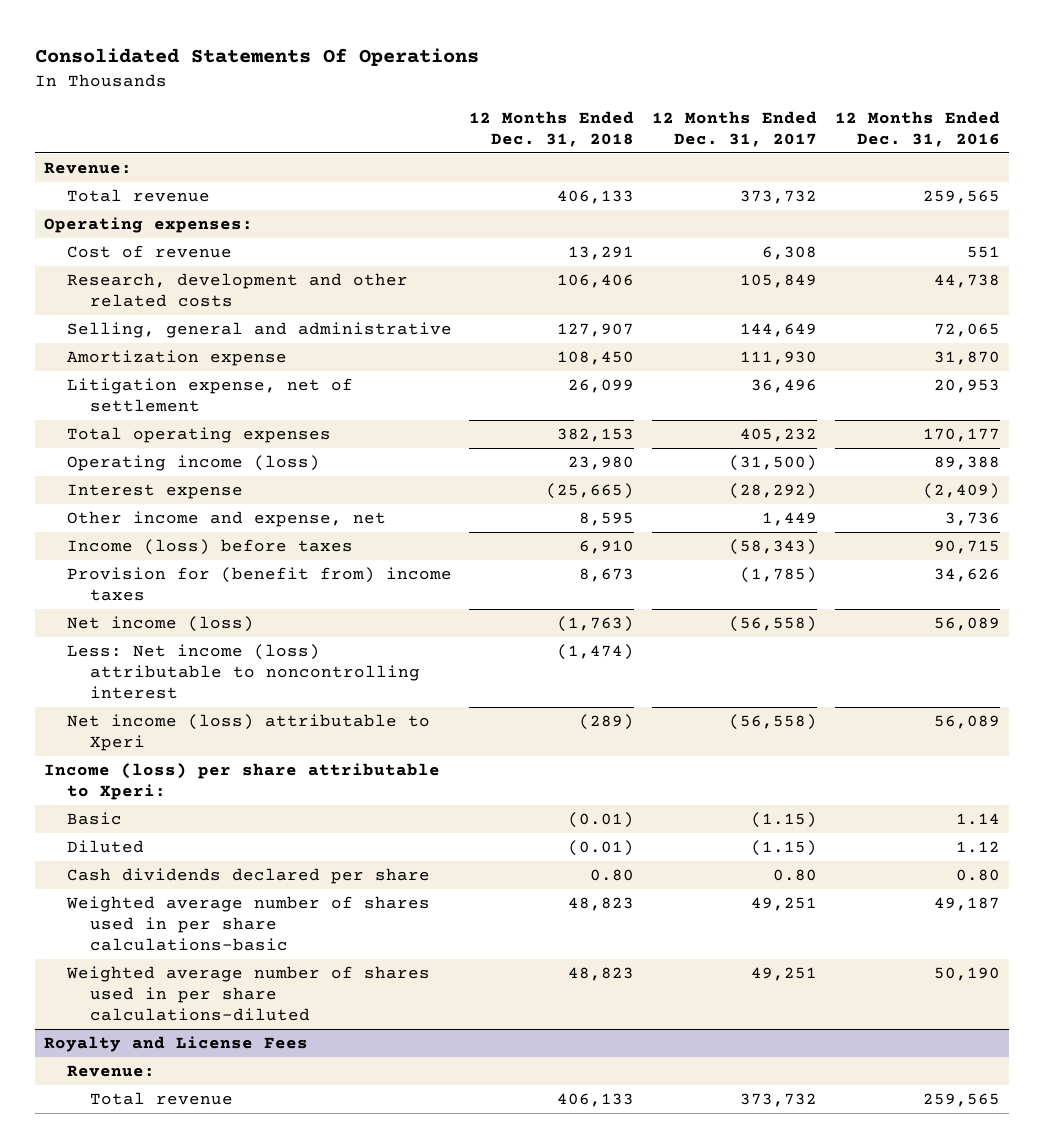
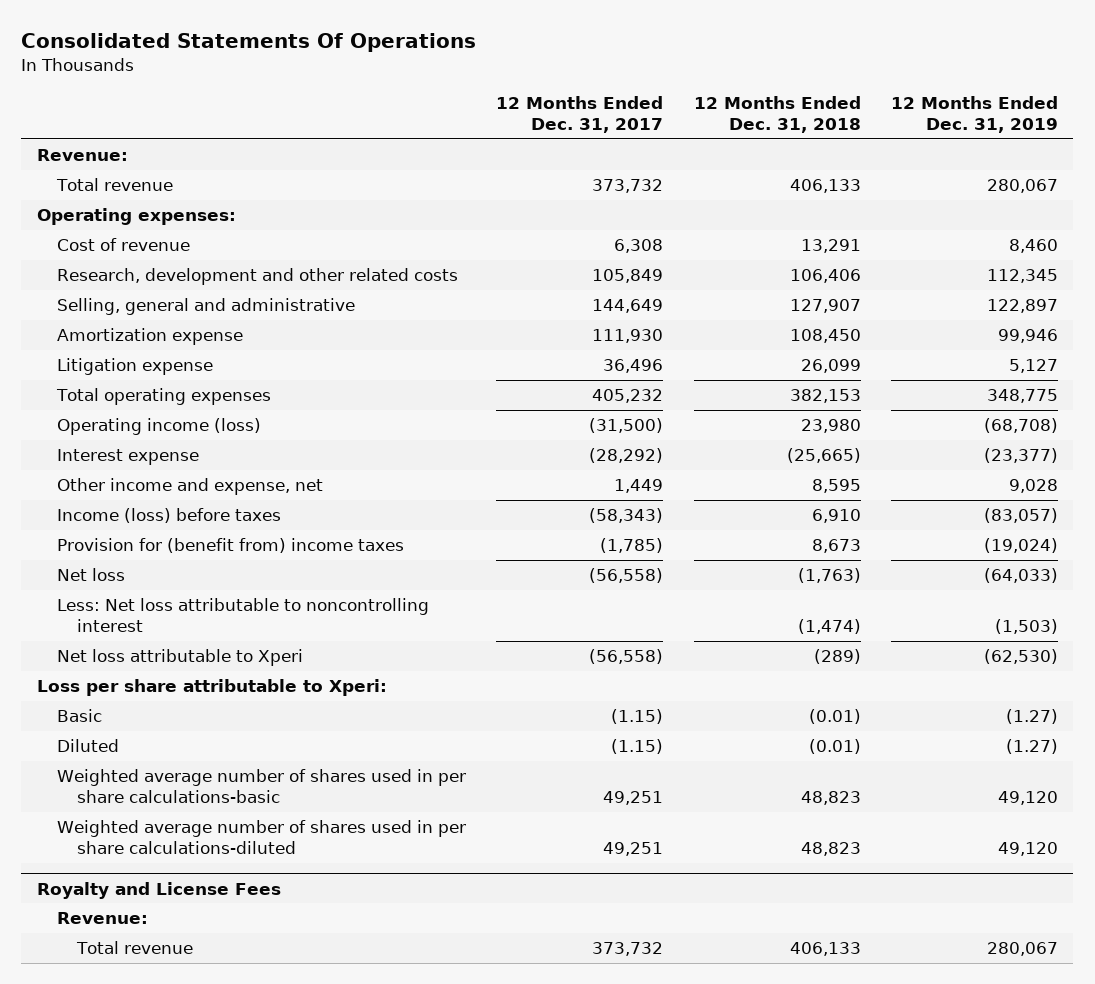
[835,111,1001,147] 12 Months Ended Dec. 31, 2016 -> none
none -> [891,96,1059,133] 12 Months Ended Dec. 31, 2019
[66,378,353,413] Litigation expense, net of settlement -> [56,358,213,376] Litigation expense
[66,616,254,633] Net income (loss) -> [56,568,125,582] Net loss
[66,644,420,699] Less: Net income (loss) attributable to noncontrolling interest -> [56,598,429,632] Less: Net loss attributable to noncontrolling interest
[66,714,430,752] Net income (loss) attributable to Xperi -> [56,649,303,667] Net loss attributable to Xperi
[43,763,440,801] Income (loss) per share attributable to Xperi: -> [36,679,387,697] Loss per share attributable to Xperi:
[66,868,430,885] Cash dividends declared per share -> none

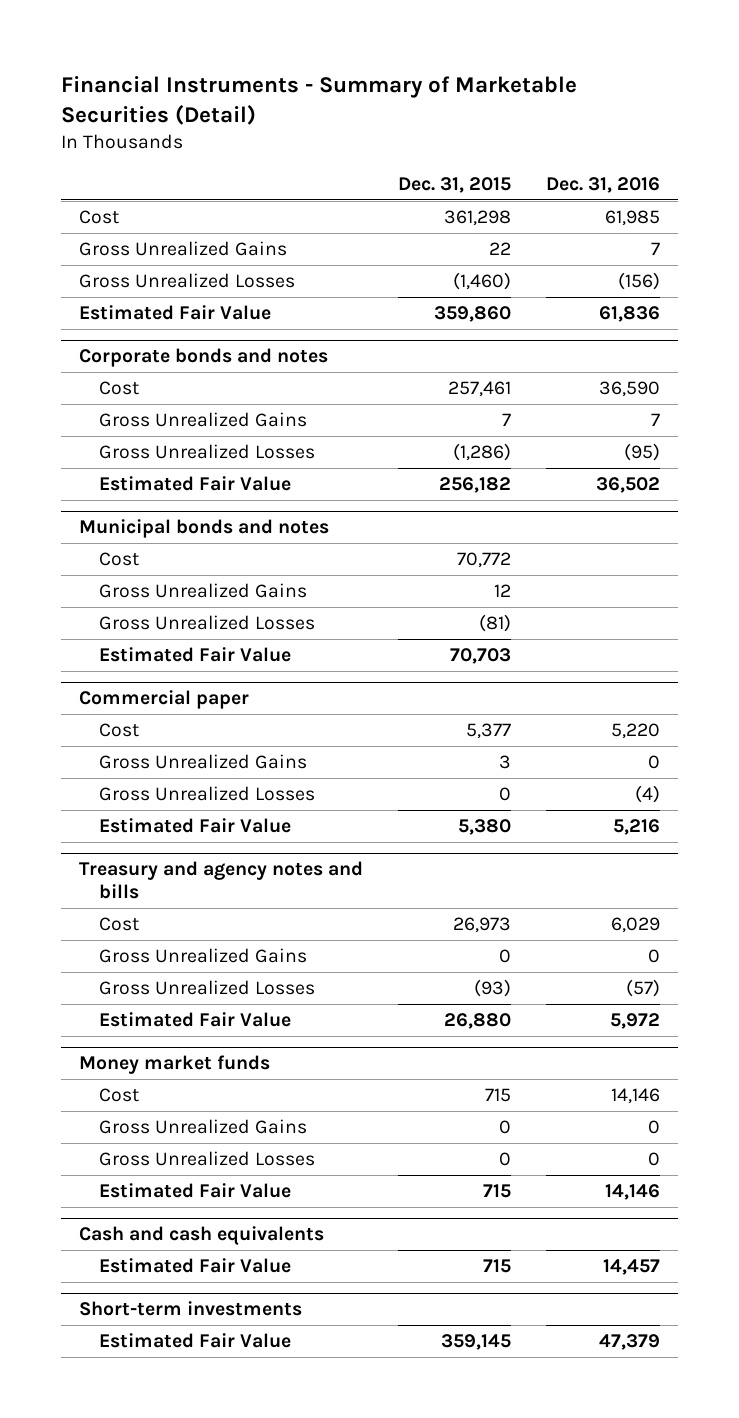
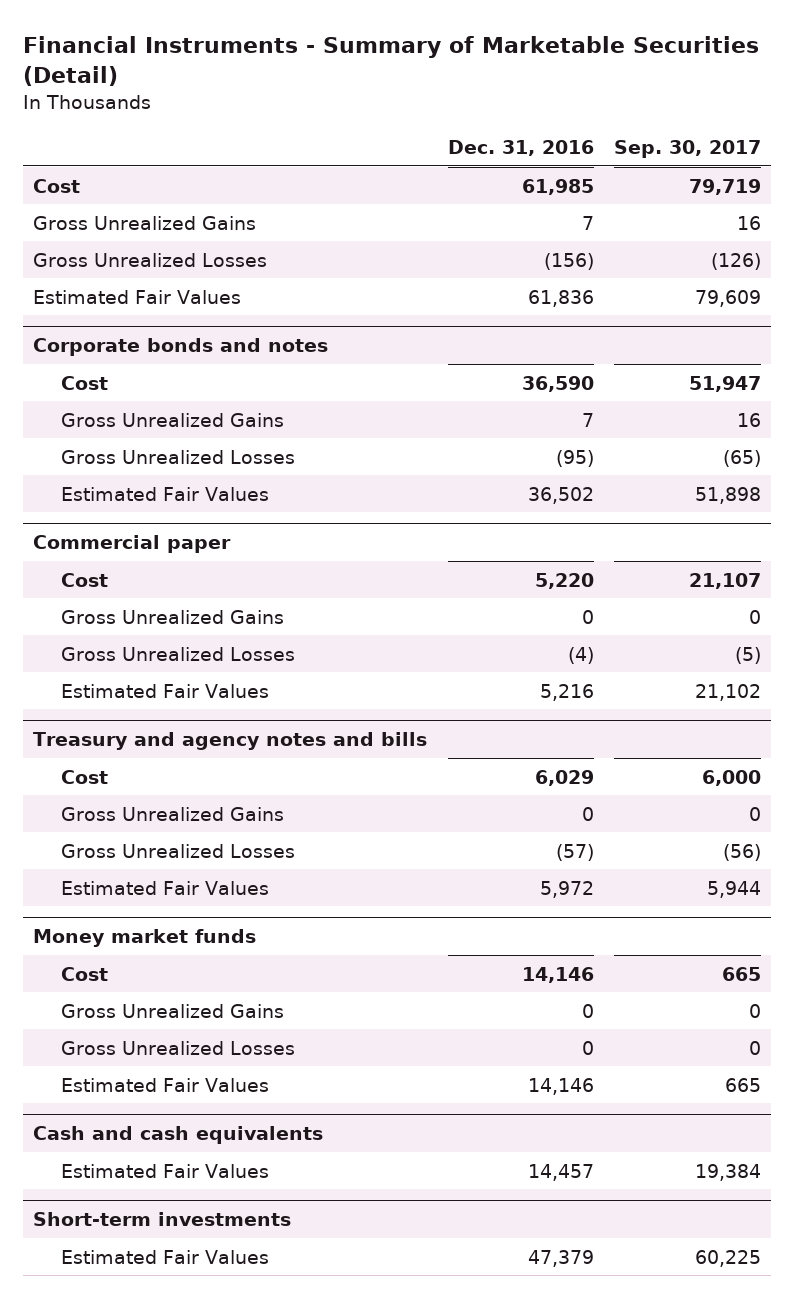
[397,176,511,193] Dec. 31, 2015 -> none
none -> [614,139,762,158] Sep. 30, 2017
[78,305,271,321] Estimated Fair Value -> [33,289,242,304] Estimated Fair Values
[78,519,329,539] Municipal bonds and notes -> none
[99,552,140,567] Cost -> none
[99,583,308,599] Gross Unrealized Gains -> none
[99,615,316,631] Gross Unrealized Losses -> none
[99,647,292,663] Estimated Fair Value -> none
[99,476,292,492] Estimated Fair Value -> [61,486,270,501] Estimated Fair Values
[99,818,292,834] Estimated Fair Value -> [61,683,270,698] Estimated Fair Values
[99,1012,292,1028] Estimated Fair Value -> [61,880,270,895] Estimated Fair Values
[99,1183,292,1199] Estimated Fair Value -> [61,1077,270,1092] Estimated Fair Values
[99,1258,292,1274] Estimated Fair Value -> [61,1163,270,1178] Estimated Fair Values
[99,1333,292,1349] Estimated Fair Value -> [61,1249,270,1264] Estimated Fair Values

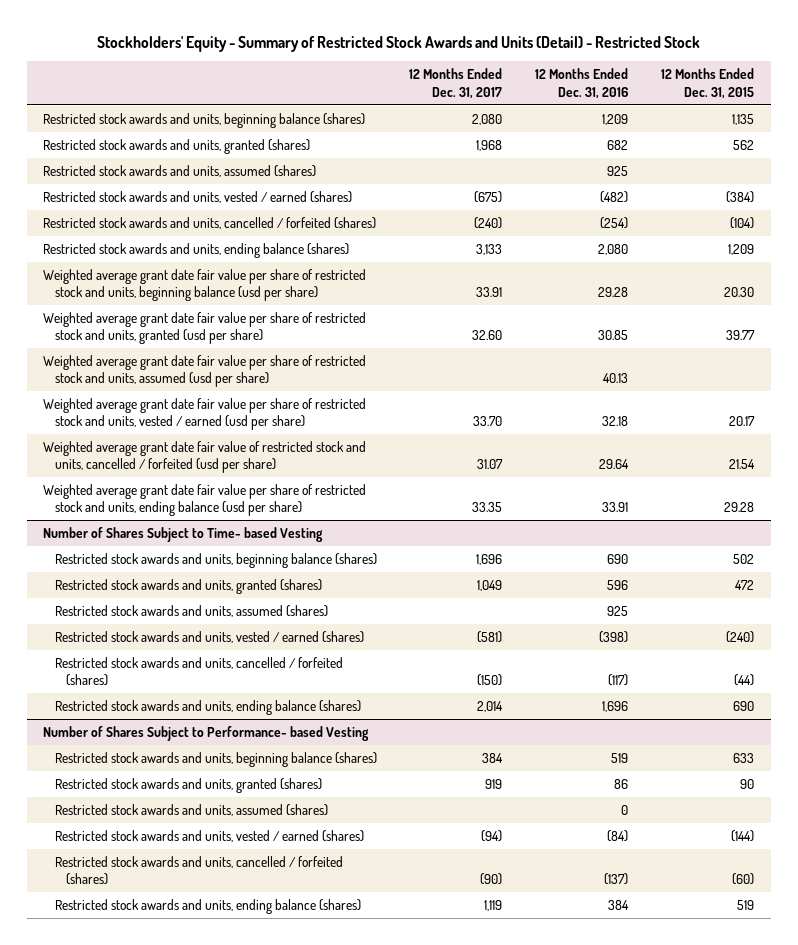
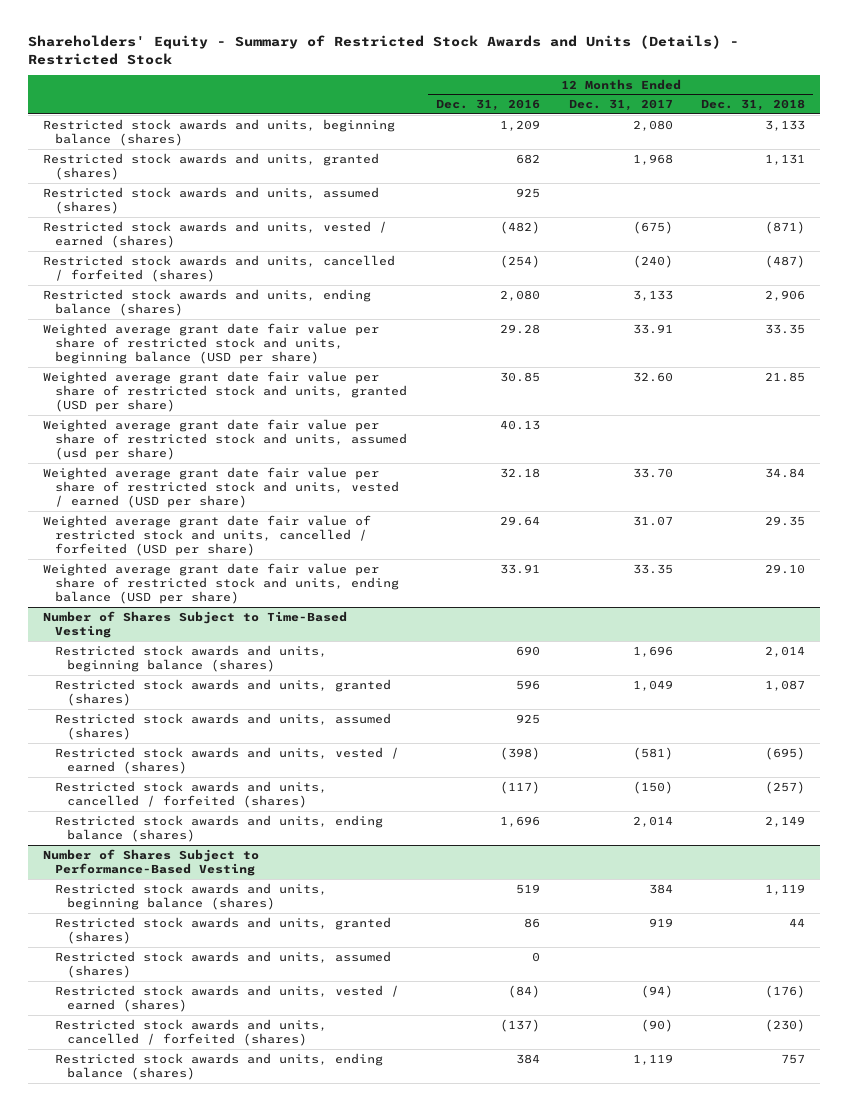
[96,35,700,52] Stockholders' Equity - Summary of Restricted Stock Awards and Units (Detail) - Restricted Stock -> [28,35,740,65] Shareholders' Equity - Summary of Restricted Stock Awards and Units (Details) - Restricted Stock
[661,68,755,99] 12 Months Ended Dec. 31, 2015 -> none
none -> [701,99,806,112] Dec. 31, 2018
[43,269,367,302] Weighted average grant date fair value per share of restricted stock and units, beginning balance (usd per share) -> [42,322,379,365] Weighted average grant date fair value per share of restricted stock and units, beginning balance (USD per share)
[43,312,367,345] Weighted average grant date fair value per share of restricted stock and units, granted (usd per share) -> [42,370,407,413] Weighted average grant date fair value per share of restricted stock and units, granted (USD per share)
[43,398,367,431] Weighted average grant date fair value per share of restricted stock and units, vested / earned (usd per share) -> [42,466,399,509] Weighted average grant date fair value per share of restricted stock and units, vested / earned (USD per share)
[43,441,367,474] Weighted average grant date fair value of restricted stock and units, cancelled / forfeited (usd per share) -> [42,514,371,557] Weighted average grant date fair value of restricted stock and units, cancelled / forfeited (USD per share)
[43,484,367,517] Weighted average grant date fair value per share of restricted stock and units, ending balance (usd per share) -> [42,562,399,605] Weighted average grant date fair value per share of restricted stock and units, ending balance (USD per share)
[43,527,324,543] Number of Shares Subject to Time- based Vesting -> [42,610,347,639] Number of Shares Subject to Time-Based Vesting
[43,726,370,742] Number of Shares Subject to Performance- based Vesting -> [42,848,259,877] Number of Shares Subject to Performance-Based Vesting

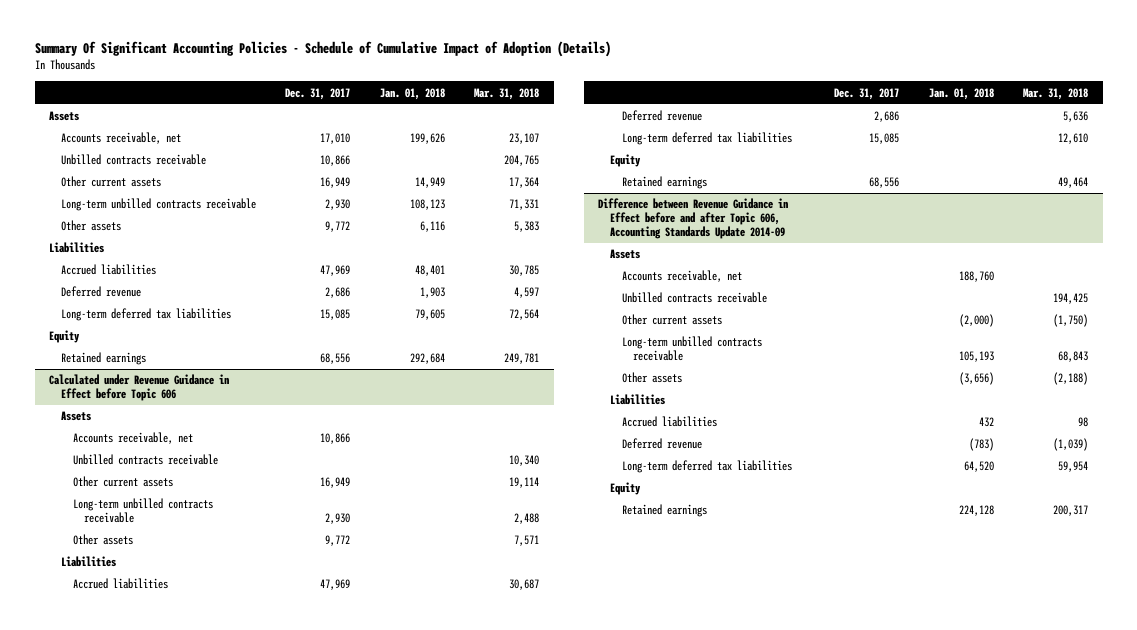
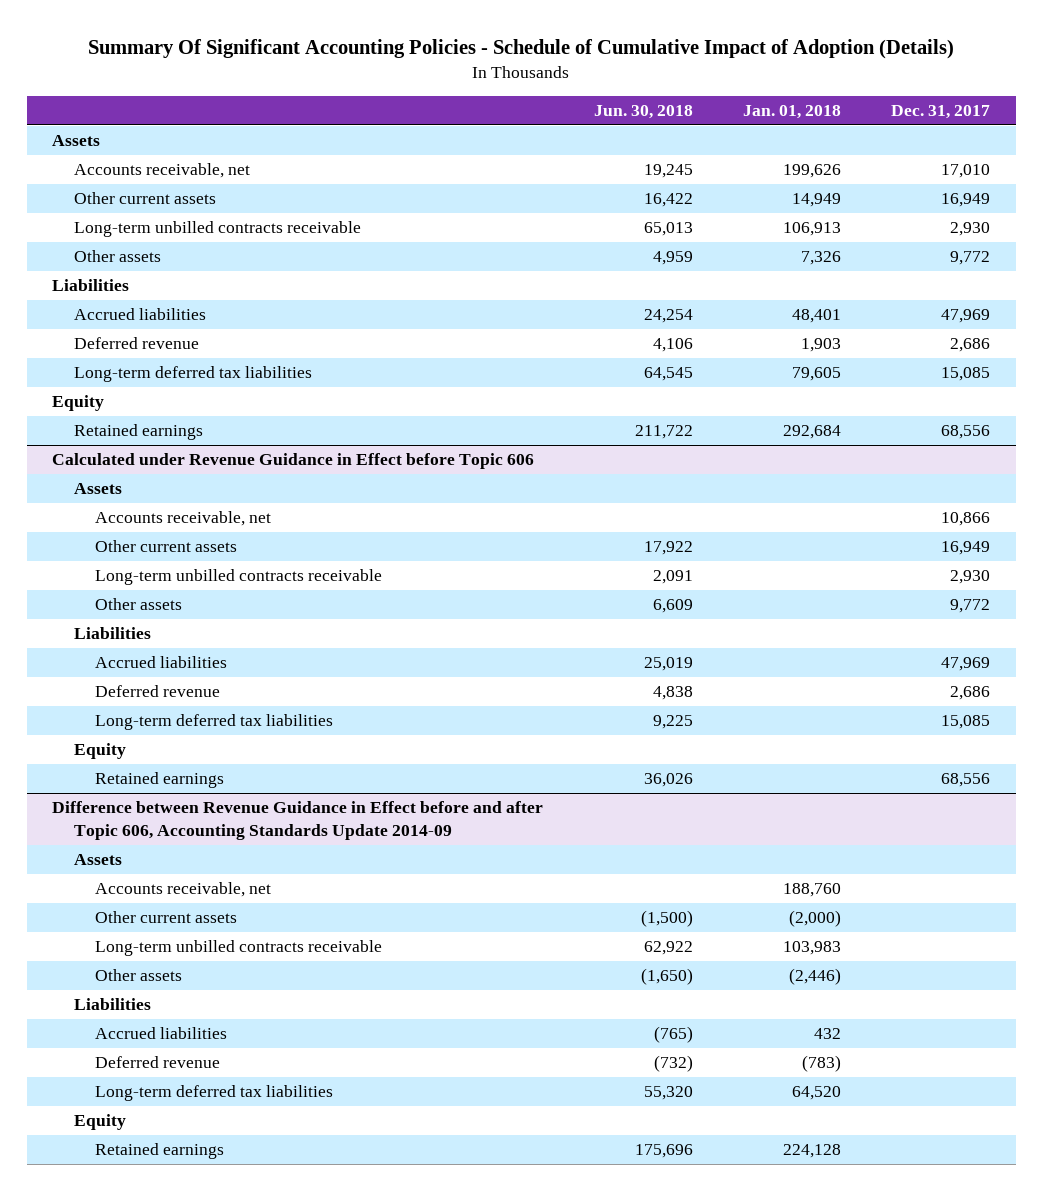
[473,87,539,100] Mar. 31, 2018 -> none
none -> [593,105,693,120] Jun. 30, 2018
[60,154,206,166] Unbilled contracts receivable -> none
[409,199,445,211] 108,123 -> [783,222,842,237] 106,913
[419,221,445,233] 6,116 -> [801,251,842,266] 7,326
[72,454,218,466] Unbilled contracts receivable -> none
[621,292,767,304] Unbilled contracts receivable -> none
[958,351,994,363] 105,193 -> [783,941,842,956] 103,983
[958,372,994,386] (3,656) -> [789,968,842,986] (2,446)

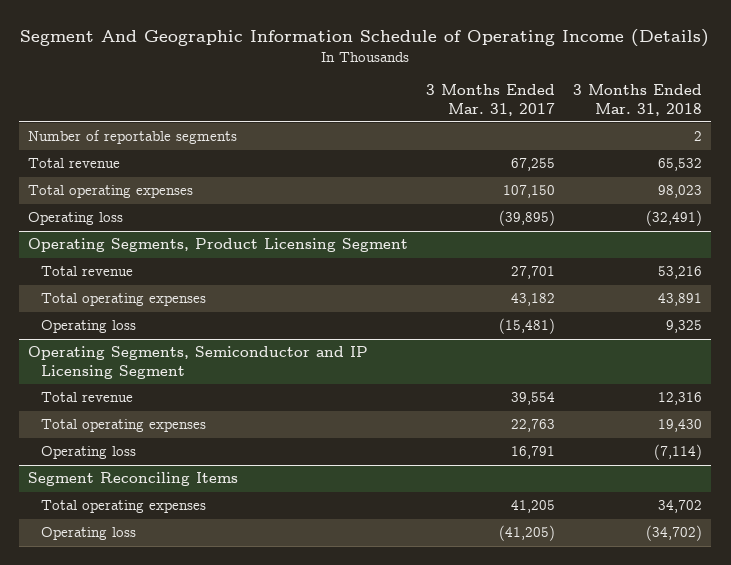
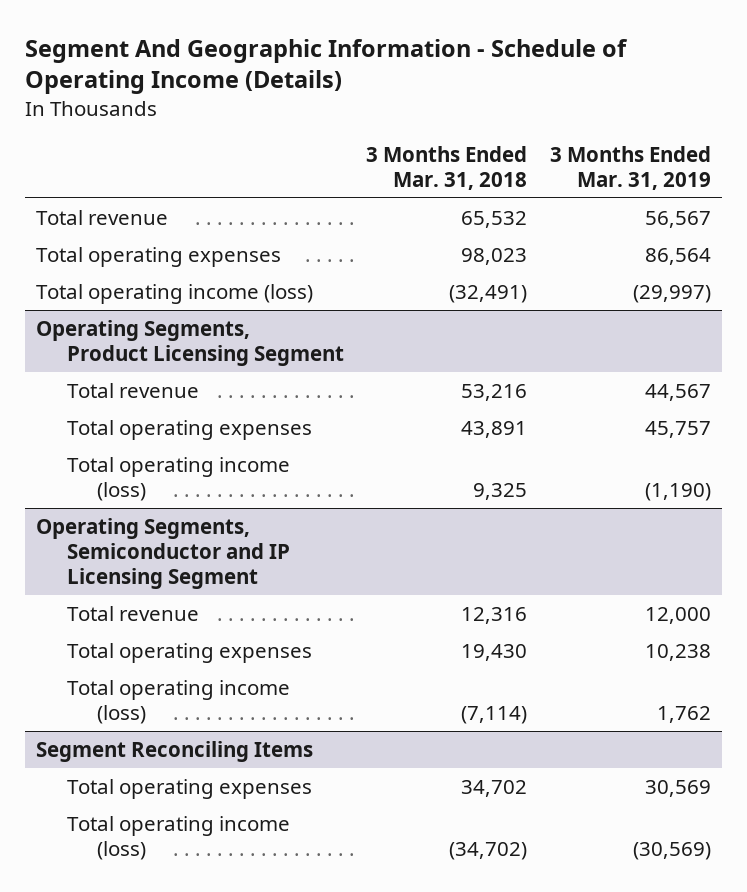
[20,29,710,48] Segment And Geographic Information Schedule of Operating Income (Details) -> [25,38,629,95] Segment And Geographic Information - Schedule of Operating Income (Details)
[426,84,556,116] 3 Months Ended Mar. 31, 2017 -> none
none -> [550,145,712,190] 3 Months Ended Mar. 31, 2019
[28,130,238,145] Number of reportable segments -> none
[28,212,124,226] Operating loss -> [36,283,314,304] Total operating income (loss)
[41,320,137,334] Operating loss -> [66,456,290,501] Total operating income (loss)
[41,446,137,460] Operating loss -> [66,679,290,724] Total operating income (loss)
[41,527,137,541] Operating loss -> [66,815,290,860] Total operating income (loss)

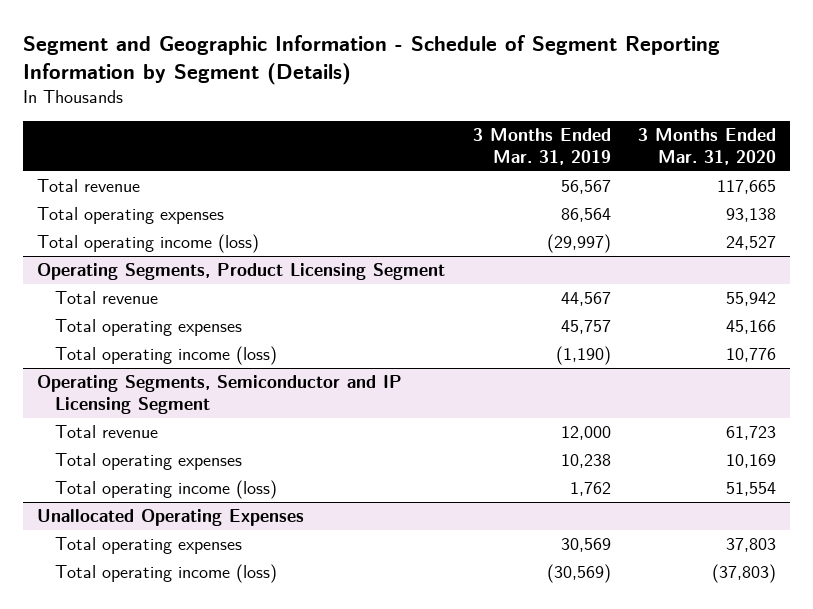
[25,38,629,95] Segment And Geographic Information - Schedule of Operating Income (Details) -> [22,34,720,85] Segment and Geographic Information - Schedule of Segment Reporting Information by Segment (Details)
[366,145,528,190] 3 Months Ended Mar. 31, 2018 -> none
none -> [638,128,777,166] 3 Months Ended Mar. 31, 2020
[36,740,314,762] Segment Reconciling Items -> [36,509,304,527] Unallocated Operating Expenses

